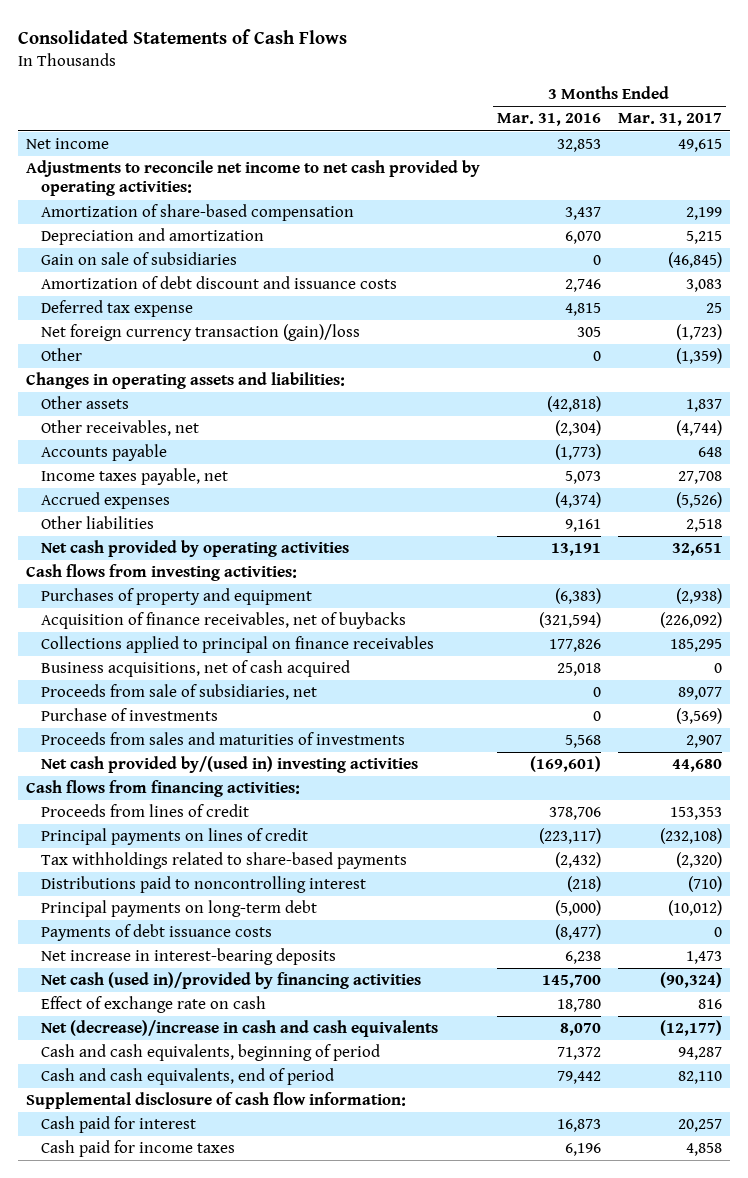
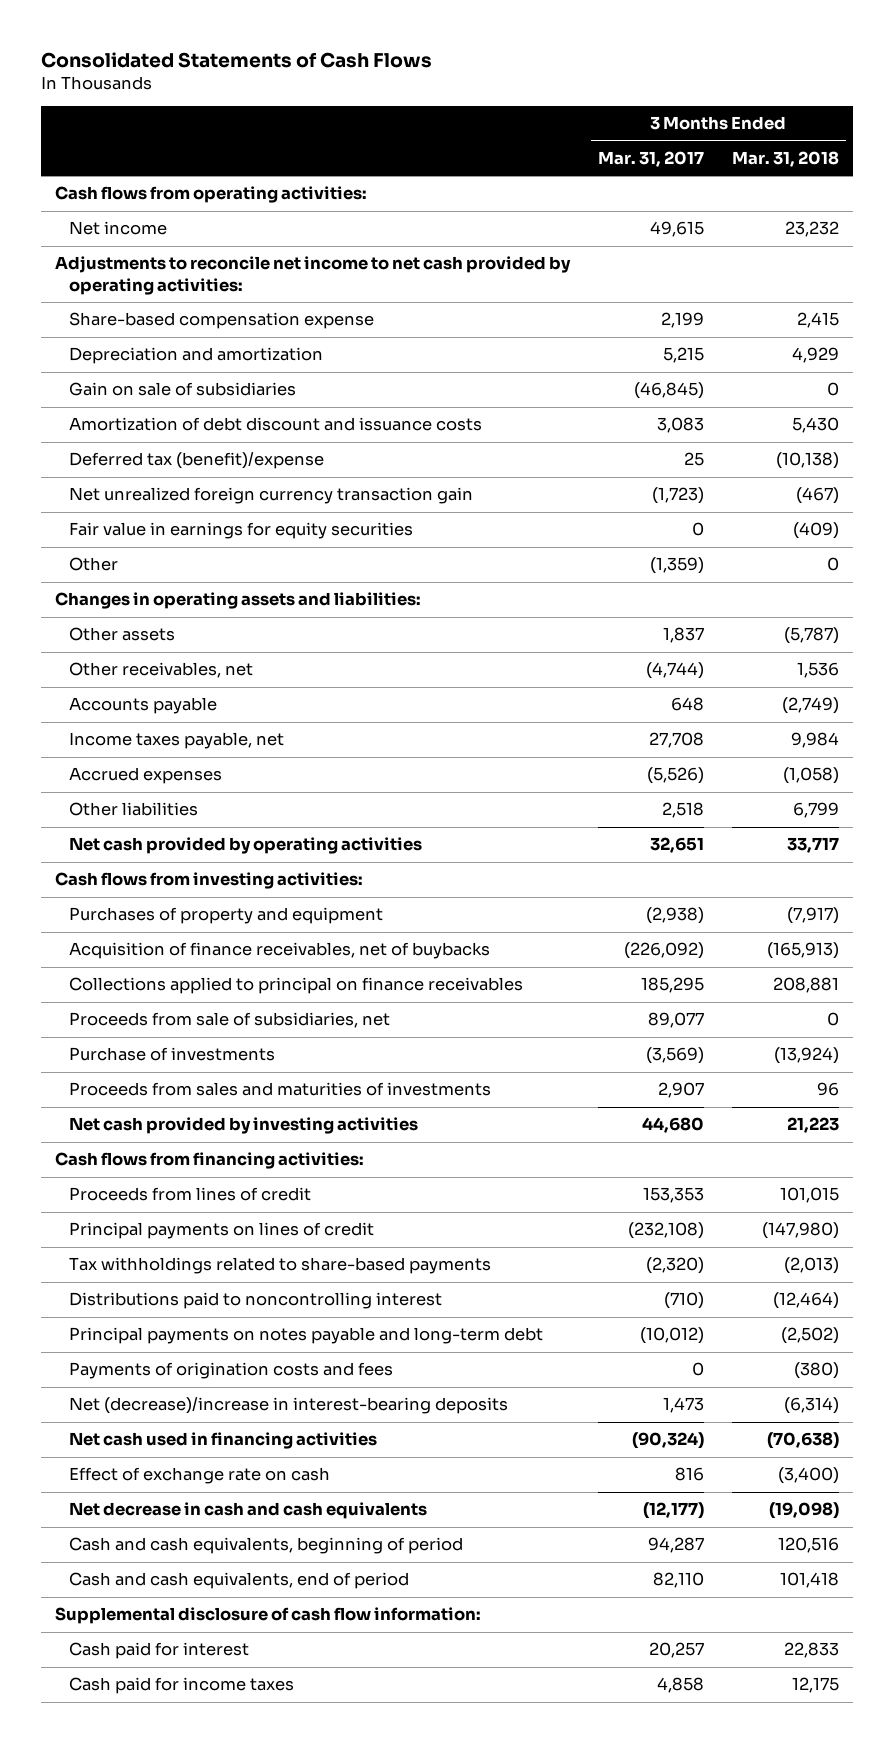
[497,113,602,127] Mar. 31, 2016 -> none
none -> [731,151,839,168] Mar. 31, 2018
none -> [54,186,367,204] Cash flows from operating activities:
[41,204,355,222] Amortization of share-based compensation -> [69,312,375,330] Share-based compensation expense
[41,300,194,318] Deferred tax expense -> [69,452,325,470] Deferred tax (benefit)/expense
[41,324,361,342] Net foreign currency transaction (gain)/loss -> [69,487,474,505] Net unrealized foreign currency transaction gain
none -> [69,522,414,540] Fair value in earnings for equity securities
[41,660,351,678] Business acquisitions, net of cash acquired -> none
[41,756,419,774] Net cash provided by/(used in) investing activities -> [69,1117,419,1135] Net cash provided by investing activities
[41,900,318,918] Principal payments on long-term debt -> [69,1327,544,1345] Principal payments on notes payable and long-term debt
[41,924,273,942] Payments of debt issuance costs -> [69,1362,394,1380] Payments of origination costs and fees
[41,948,337,966] Net increase in interest-bearing deposits -> [69,1397,509,1415] Net (decrease)/increase in interest-bearing deposits
[41,972,422,990] Net cash (used in)/provided by financing activities -> [69,1432,378,1450] Net cash used in financing activities
[41,1020,439,1038] Net (decrease)/increase in cash and cash equivalents -> [69,1502,428,1520] Net decrease in cash and cash equivalents

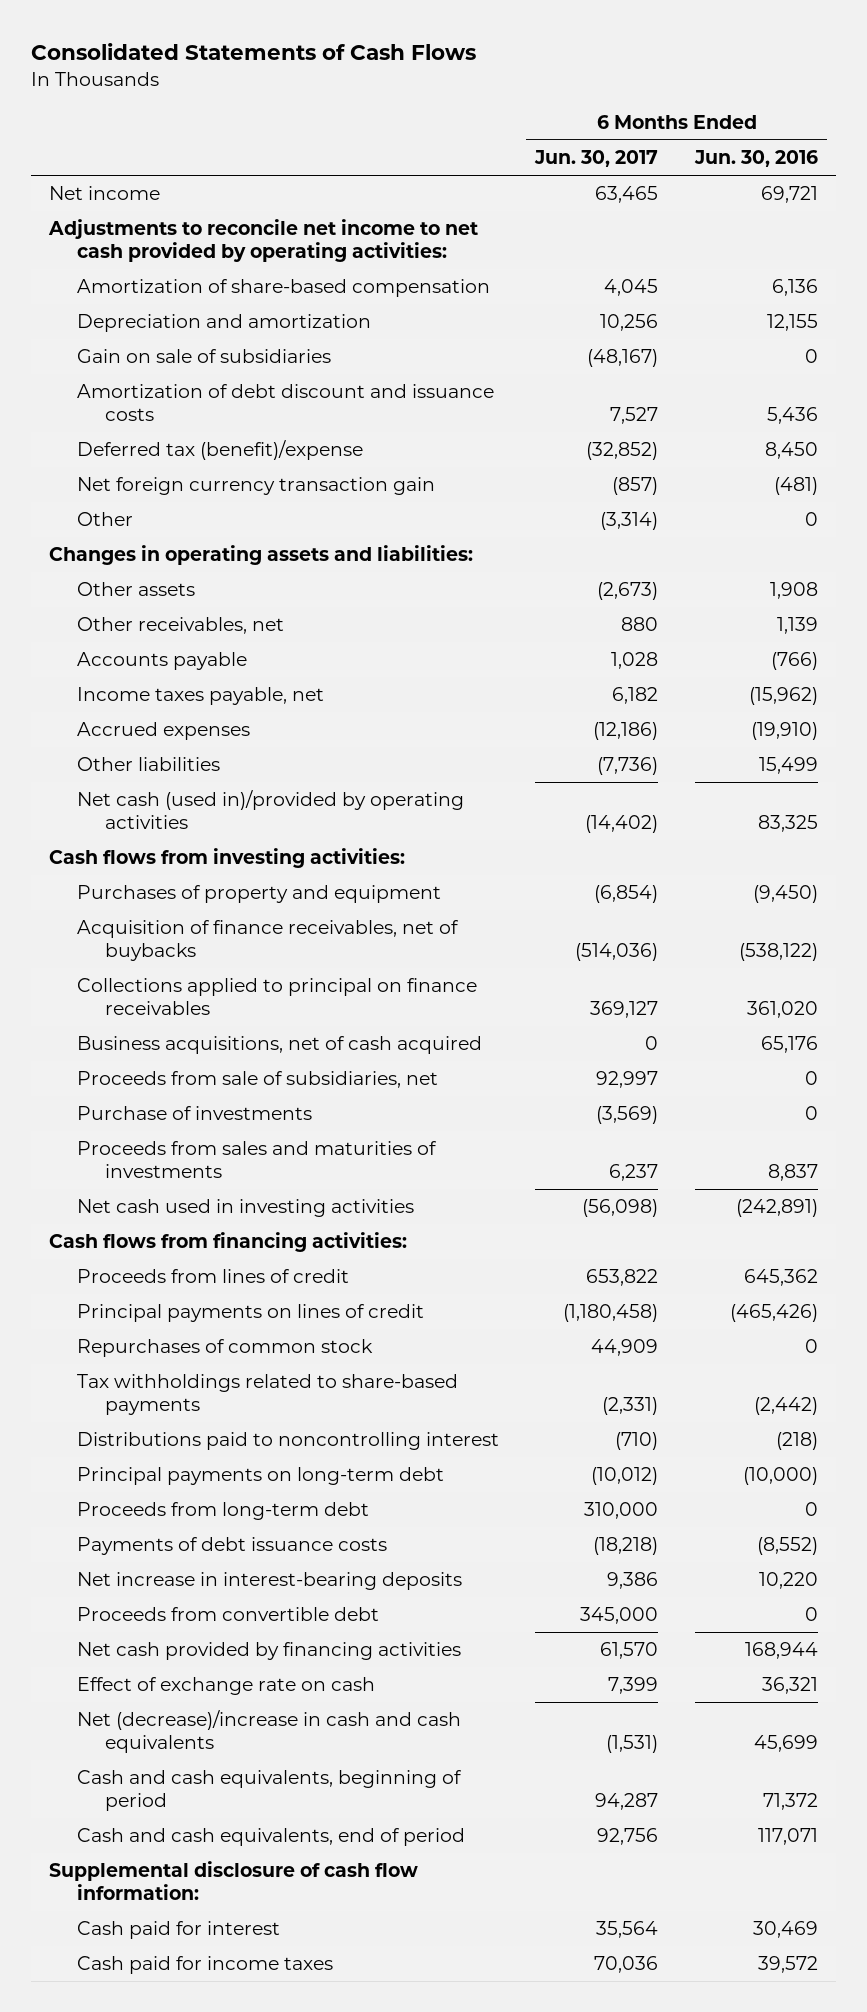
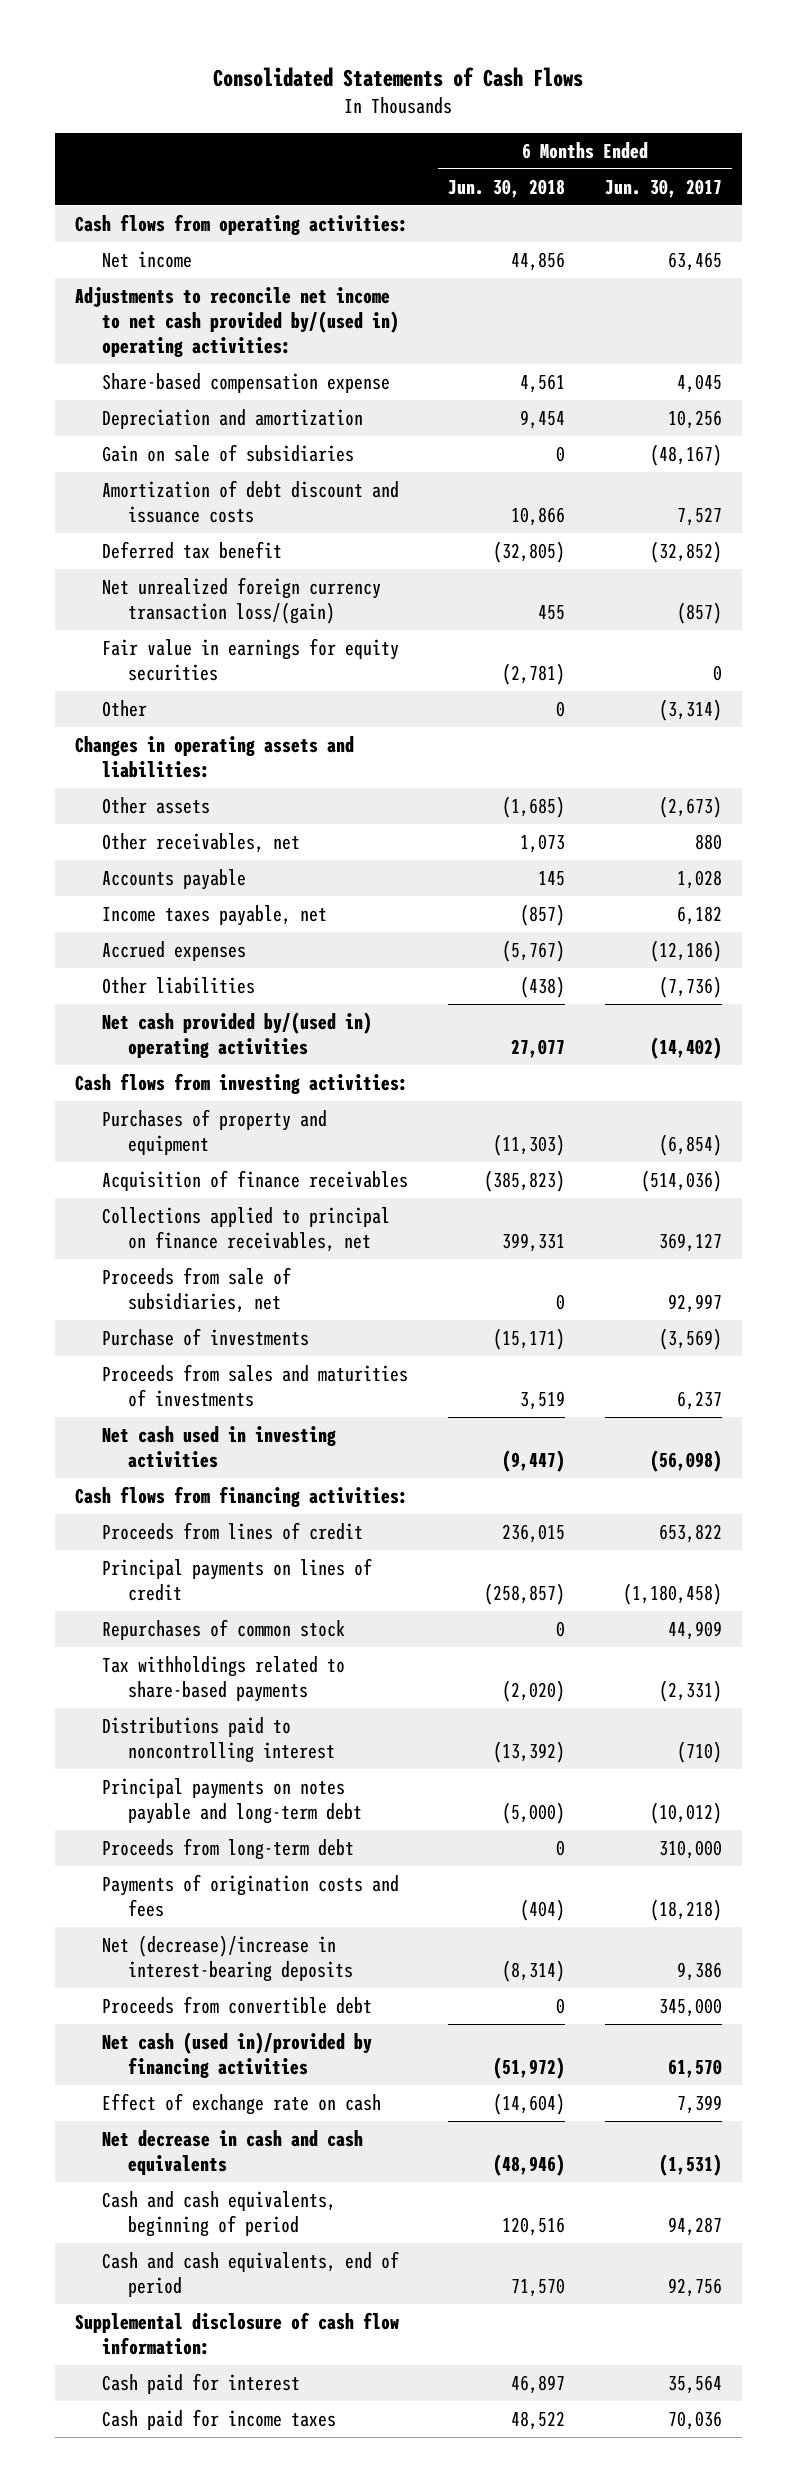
[693,150,818,168] Jun. 30, 2016 -> none
none -> [447,178,565,198] Jun. 30, 2018
none -> [74,213,408,235] Cash flows from operating activities:
[48,219,479,262] Adjustments to reconcile net income to net cash provided by operating activities: -> [74,286,399,357] Adjustments to reconcile net income to net cash provided by/(used in) operating activities:
[76,279,490,298] Amortization of share-based compensation -> [101,372,390,393] Share-based compensation expense
[76,440,363,461] Deferred tax (benefit)/expense -> [101,540,282,559] Deferred tax benefit
[76,477,435,496] Net foreign currency transaction gain -> [101,576,381,624] Net unrealized foreign currency transaction loss/(gain)
none -> [101,637,399,681] Fair value in earnings for equity securities
[76,790,464,829] Net cash (used in)/provided by operating activities -> [101,1011,372,1058] Net cash provided by/(used in) operating activities
[76,1036,482,1055] Business acquisitions, net of cash acquired -> none
[76,920,459,961] Acquisition of finance receivables, net of buybacks -> [101,1169,408,1191] Acquisition of finance receivables
[76,978,477,1015] Collections applied to principal on finance receivables -> [101,1206,390,1252] Collections applied to principal on finance receivables, net
[76,1467,444,1486] Principal payments on long-term debt -> [101,1777,363,1824] Principal payments on notes payable and long-term debt
[76,1537,387,1556] Payments of debt issuance costs -> [101,1873,399,1917] Payments of origination costs and fees
[76,1572,462,1591] Net increase in interest-bearing deposits -> [101,1934,354,1982] Net (decrease)/increase in interest-bearing deposits
[76,1642,461,1661] Net cash provided by financing activities -> [101,2031,372,2078] Net cash (used in)/provided by financing activities
[76,1710,461,1753] Net (decrease)/increase in cash and cash equivalents -> [101,2129,363,2175] Net decrease in cash and cash equivalents

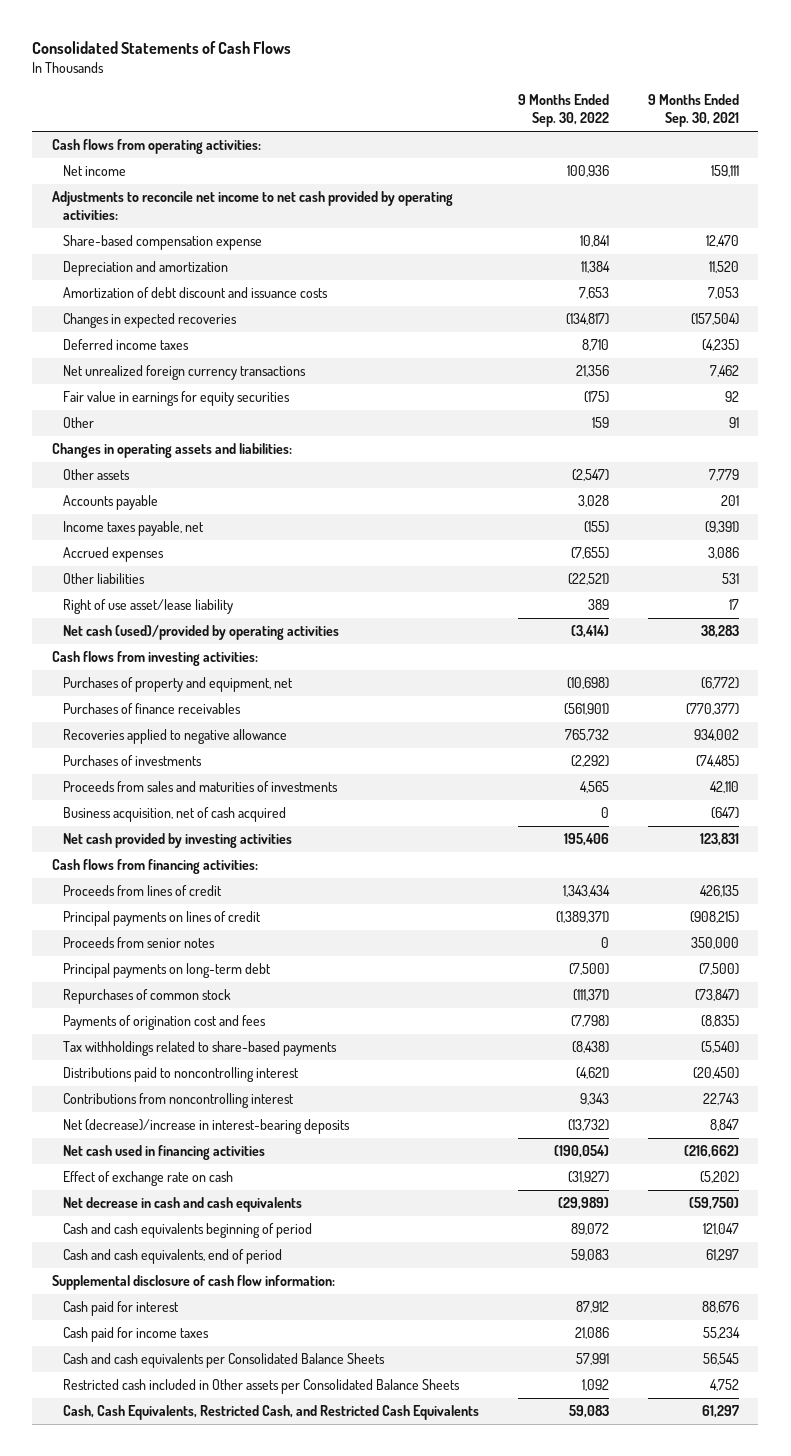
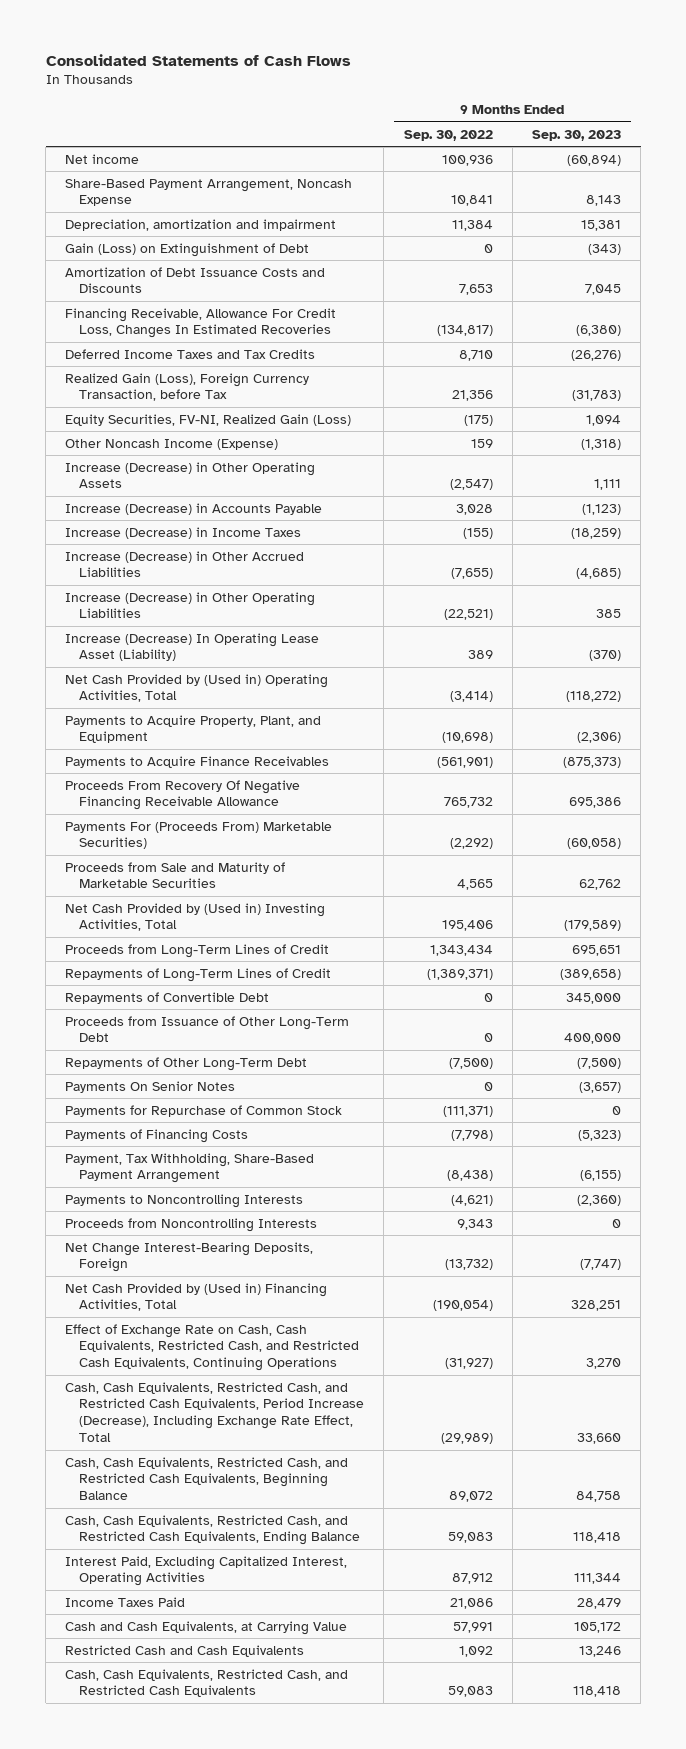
[647,94,739,128] 9 Months Ended Sep. 30, 2021 -> none
none -> [532,129,622,141] Sep. 30, 2023
[51,139,261,155] Cash flows from operating activities: -> none
[51,191,453,220] Adjustments to reconcile net income to net cash provided by operating activities: -> none
[51,443,292,459] Changes in operating assets and liabilities: -> none
[51,651,258,667] Cash flows from investing activities: -> none
[62,807,286,823] Business acquisition, net of cash acquired -> none
[51,859,258,875] Cash flows from financing activities: -> none
[62,937,215,949] Proceeds from senior notes -> none
[51,1275,335,1291] Supplemental disclosure of cash flow information: -> none
[62,235,262,251] Share-based compensation expense -> [65,178,353,207] Share-Based Payment Arrangement, Noncash Expense
[62,261,228,277] Depreciation and amortization -> [65,218,337,231] Depreciation, amortization and impairment
none -> [65,242,310,257] Gain (Loss) on Extinguishment of Debt
[62,287,328,299] Amortization of debt discount and issuance costs -> [65,266,326,294] Amortization of Debt Issuance Costs and Discounts
[62,313,237,329] Changes in expected recoveries -> [65,307,337,339] Financing Receivable, Allowance For Credit Loss, Changes In Estimated Recoveries
[62,339,189,351] Deferred income taxes -> [65,348,316,359] Deferred Income Taxes and Tax Credits
[62,365,306,381] Net unrealized foreign currency transactions -> [65,372,310,402] Realized Gain (Loss), Foreign Currency Transaction, before Tax
[62,391,290,407] Fair value in earnings for equity securities -> [65,413,352,426] Equity Securities, FV-NI, Realized Gain (Loss)
[62,417,94,429] Other -> [65,438,279,450] Other Noncash Income (Expense)
[62,469,130,481] Other assets -> [65,461,316,489] Increase (Decrease) in Other Operating Assets
[62,495,158,511] Accounts payable -> [65,502,323,515] Increase (Decrease) in Accounts Payable
[62,521,204,537] Income taxes payable, net -> [65,526,302,539] Increase (Decrease) in Income Taxes
[62,547,164,563] Accrued expenses -> [65,550,305,578] Increase (Decrease) in Other Accrued Liabilities
[62,573,145,585] Other liabilities -> [65,591,316,619] Increase (Decrease) in Other Operating Liabilities
[62,599,233,615] Right of use asset/lease liability -> [65,632,320,662] Increase (Decrease) In Operating Lease Asset (Liability)
[62,625,339,641] Net cash (used)/provided by operating activities -> [65,673,329,703] Net Cash Provided by (Used in) Operating Activities, Total
[62,677,293,693] Purchases of property and equipment, net -> [65,714,322,744] Payments to Acquire Property, Plant, and Equipment
[62,703,241,715] Purchases of finance receivables -> [65,755,330,768] Payments to Acquire Finance Receivables
[62,729,287,745] Recoveries applied to negative allowance -> [65,779,301,811] Proceeds From Recovery Of Negative Financing Receivable Allowance
[62,755,202,767] Purchases of investments -> [65,821,333,850] Payments For (Proceeds From) Marketable Securities)
[62,781,338,793] Proceeds from sales and maturities of investments -> [65,861,286,889] Proceeds from Sale and Maturity of Marketable Securities
[62,833,292,849] Net cash provided by investing activities -> [65,902,326,932] Net Cash Provided by (Used in) Investing Activities, Total
[62,885,222,897] Proceeds from lines of credit -> [65,943,330,958] Proceeds from Long-Term Lines of Credit
[62,911,261,927] Principal payments on lines of credit -> [65,967,332,982] Repayments of Long-Term Lines of Credit
none -> [65,991,270,1004] Repayments of Convertible Debt
none -> [65,1015,350,1043] Proceeds from Issuance of Other Long-Term Debt
[62,963,271,979] Principal payments on long-term debt -> [65,1056,308,1071] Repayments of Other Long-Term Debt
none -> [65,1080,236,1093] Payments On Senior Notes
[62,989,231,1005] Repurchases of common stock -> [65,1104,343,1117] Payments for Repurchase of Common Stock
[62,1015,266,1031] Payments of origination cost and fees -> [65,1128,249,1143] Payments of Financing Costs
[62,1041,337,1057] Tax withholdings related to share-based payments -> [65,1152,315,1184] Payment, Tax Withholding, Share-Based Payment Arrangement
[62,1067,299,1083] Distributions paid to noncontrolling interest -> [65,1193,304,1208] Payments to Noncontrolling Interests
[62,1093,294,1109] Contributions from noncontrolling interest -> [65,1217,318,1232] Proceeds from Noncontrolling Interests
[62,1119,350,1135] Net (decrease)/increase in interest-bearing deposits -> [65,1241,314,1273] Net Change Interest-Bearing Deposits, Foreign
[62,1145,265,1161] Net cash used in financing activities -> [65,1282,328,1312] Net Cash Provided by (Used in) Financing Activities, Total
[62,1171,233,1187] Effect of exchange rate on cash -> [65,1323,360,1372] Effect of Exchange Rate on Cash, Cash Equivalents, Restricted Cash, and Restricted Cash Equivalents, Continuing Operations
[62,1197,302,1213] Net decrease in cash and cash equivalents -> [65,1381,365,1443] Cash, Cash Equivalents, Restricted Cash, and Restricted Cash Equivalents, Period Increase (Decrease), Including Exchange Rate Effect, Total
[62,1223,312,1239] Cash and cash equivalents beginning of period -> [65,1456,349,1501] Cash, Cash Equivalents, Restricted Cash, and Restricted Cash Equivalents, Beginning Balance
[62,1249,282,1265] Cash and cash equivalents, end of period -> [65,1514,361,1546] Cash, Cash Equivalents, Restricted Cash, and Restricted Cash Equivalents, Ending Balance
[62,1301,179,1317] Cash paid for interest -> [65,1555,348,1587] Interest Paid, Excluding Capitalized Interest, Operating Activities
[62,1327,209,1343] Cash paid for income taxes -> [65,1596,186,1607] Income Taxes Paid
[62,1353,385,1369] Cash and cash equivalents per Consolidated Balance Sheets -> [65,1620,348,1635] Cash and Cash Equivalents, at Carrying Value
[62,1379,460,1395] Restricted cash included in Other assets per Consolidated Balance Sheets -> [65,1644,305,1657] Restricted Cash and Cash Equivalents

